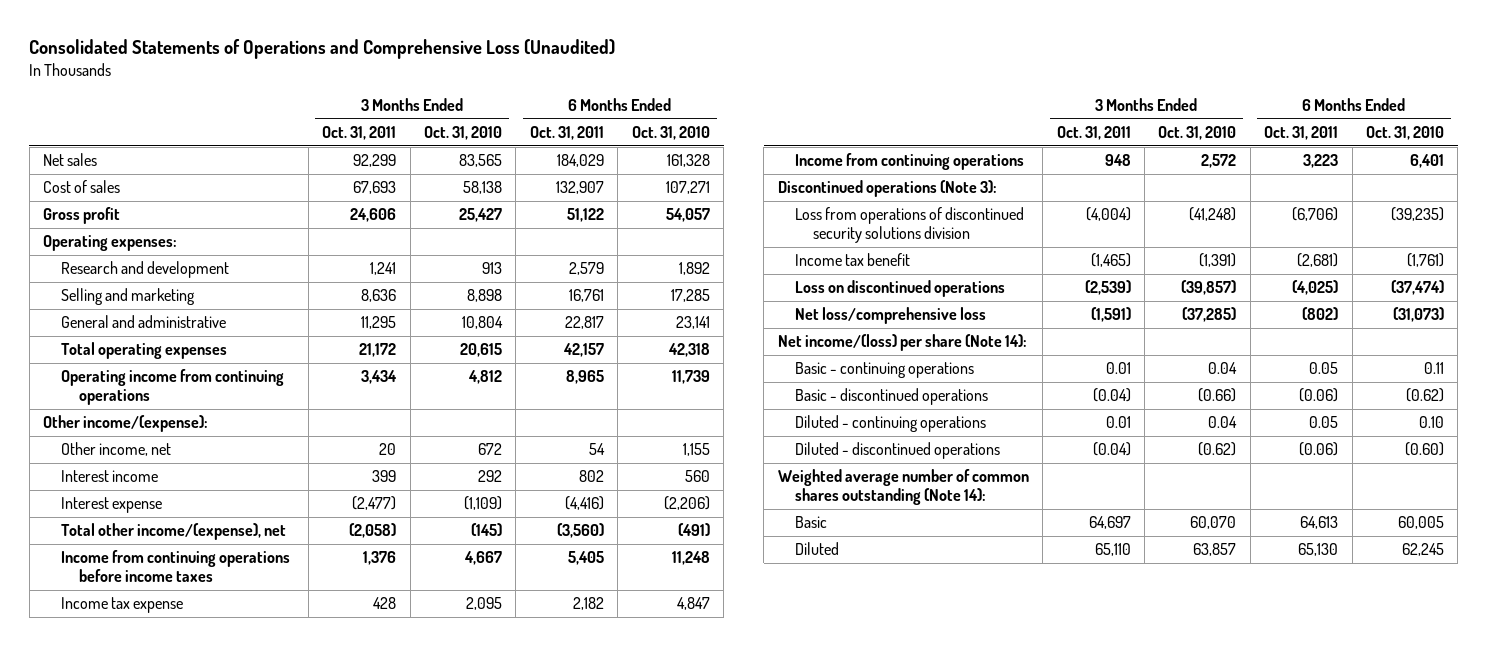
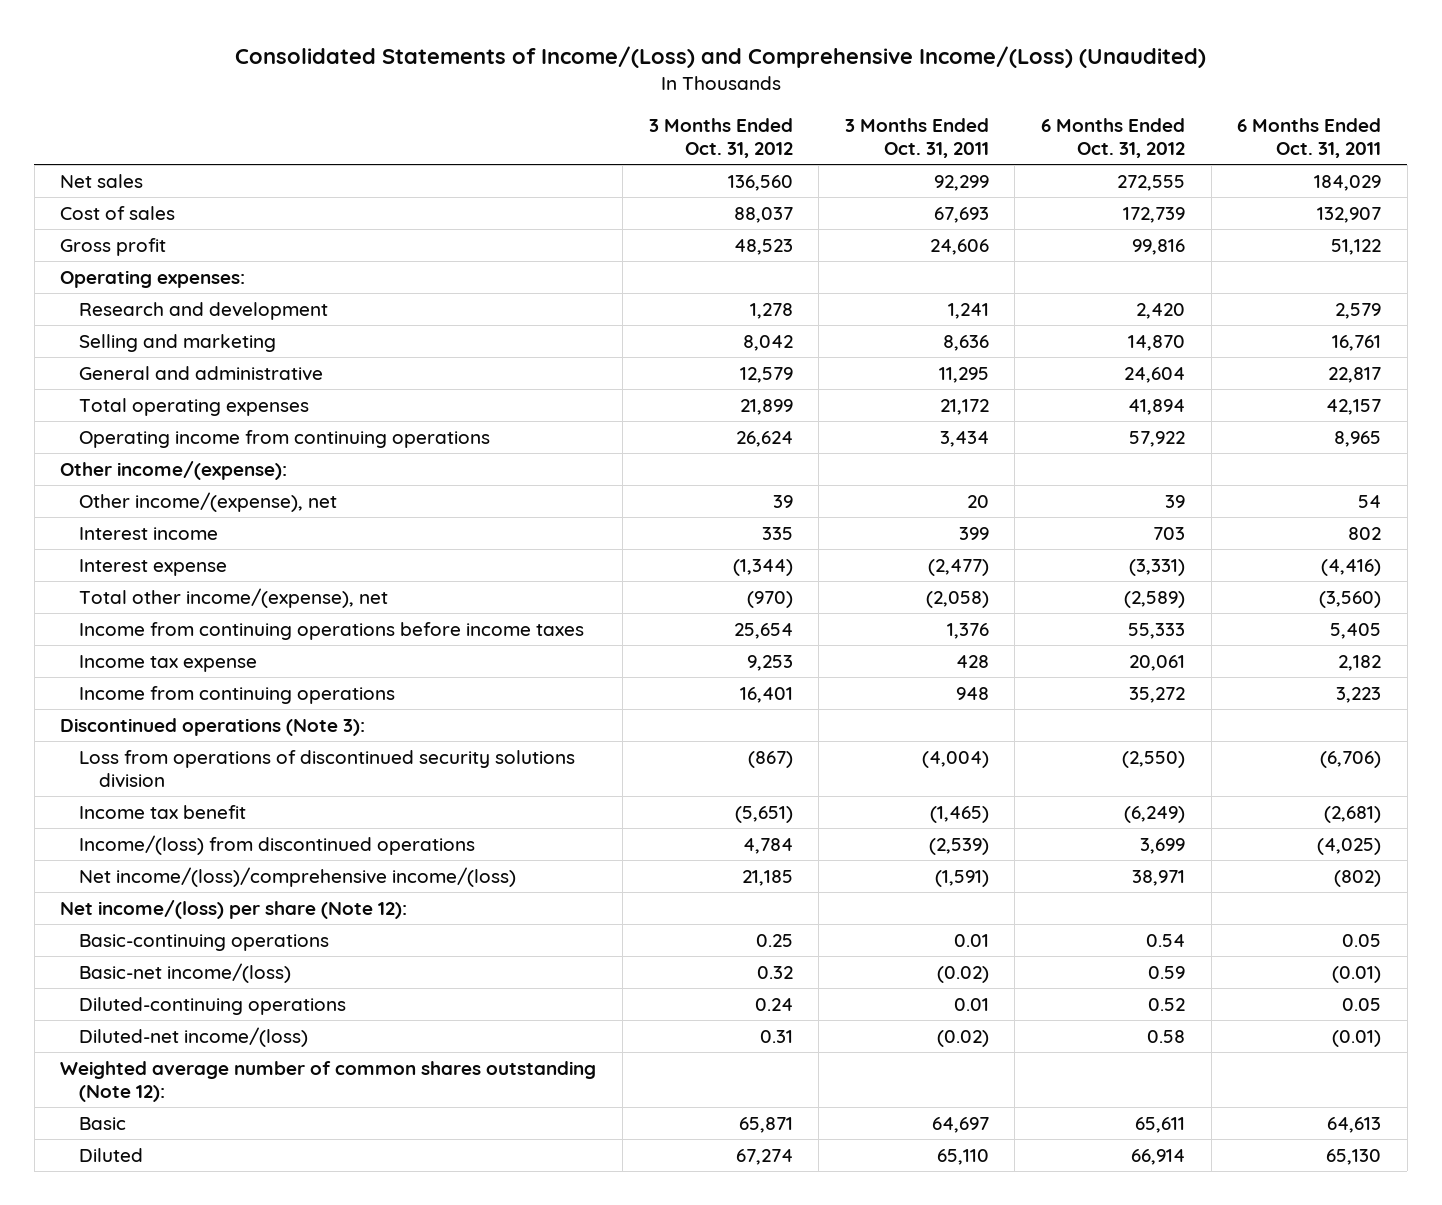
[29,39,616,60] Consolidated Statements of Operations and Comprehensive Loss (Unaudited) -> [234,45,1206,68] Consolidated Statements of Income/(Loss) and Comprehensive Income/(Loss) (Unaudited)
[424,126,503,141] Oct. 31, 2010 -> none
[631,126,710,141] Oct. 31, 2010 -> none
none -> [648,117,793,158] 3 Months Ended Oct. 31, 2012
none -> [1040,117,1185,158] 6 Months Ended Oct. 31, 2012
[61,442,172,457] Other income, net -> [79,491,338,512] Other income/(expense), net
[795,388,989,406] Basic - discontinued operations -> none
[795,442,1001,460] Diluted - discontinued operations -> none
[795,280,1006,298] Loss on discontinued operations -> [79,834,476,855] Income/(loss) from discontinued operations
[795,307,987,325] Net loss/comprehensive loss -> [79,866,517,887] Net income/(loss)/comprehensive income/(loss)
[777,334,1027,352] Net income/(loss) per share (Note 14): -> [60,899,408,919] Net income/(loss) per share (Note 12):
[795,362,975,379] Basic - continuing operations -> [79,933,330,951] Basic-continuing operations
none -> [79,962,292,983] Basic-net income/(loss)
[795,415,987,433] Diluted - continuing operations -> [79,996,347,1015] Diluted-continuing operations
none -> [79,1026,309,1047] Diluted-net income/(loss)
[777,469,1029,505] Weighted average number of common shares outstanding (Note 14): -> [60,1060,597,1103] Weighted average number of common shares outstanding (Note 12):

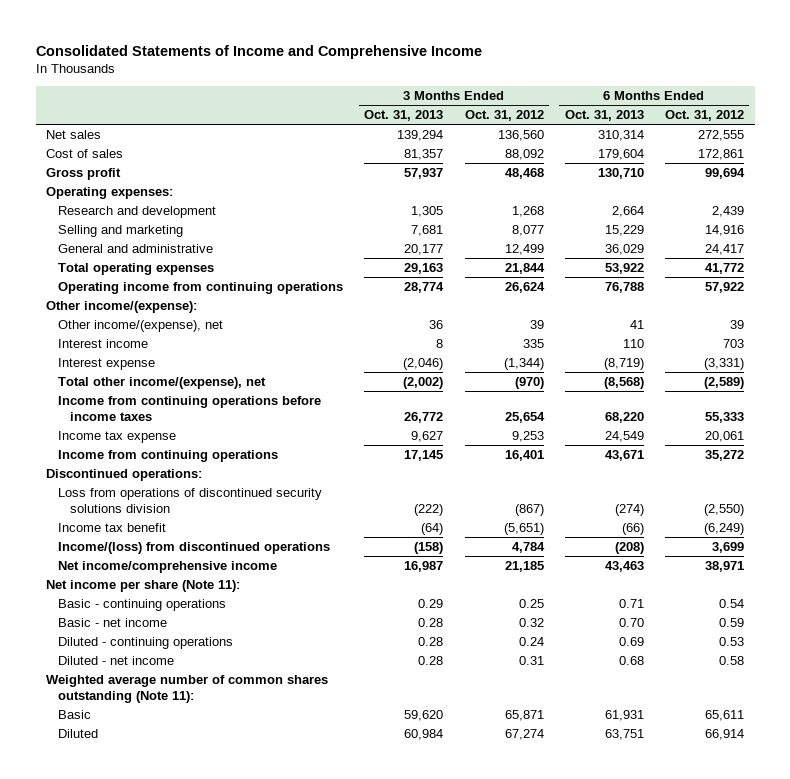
[234,45,1206,68] Consolidated Statements of Income/(Loss) and Comprehensive Income/(Loss) (Unaudited) -> [35,44,482,59] Consolidated Statements of Income and Comprehensive Income
[844,117,989,158] 3 Months Ended Oct. 31, 2011 -> none
[1237,117,1382,158] 6 Months Ended Oct. 31, 2011 -> none
none -> [364,110,444,122] Oct. 31, 2013
none -> [564,110,644,122] Oct. 31, 2013
[733,206,793,223] 88,037 -> [504,149,544,161] 88,092
[1122,206,1185,223] 172,739 -> [698,149,745,161] 172,861
[733,238,793,255] 48,523 -> [504,168,544,180] 48,468
[1131,238,1185,255] 99,816 -> [705,168,746,180] 99,694
[749,302,793,319] 1,278 -> [511,206,544,218] 1,268
[1135,302,1185,319] 2,420 -> [712,206,745,218] 2,439
[742,334,793,351] 8,042 -> [511,225,544,237] 8,077
[1127,334,1185,351] 14,870 -> [705,225,745,237] 14,916
[739,366,793,383] 12,579 -> [504,244,544,256] 12,499
[1123,366,1185,383] 24,604 -> [705,244,745,256] 24,417
[739,398,793,415] 21,899 -> [504,263,545,275] 21,844
[1127,398,1185,415] 41,894 -> [705,263,745,275] 41,772
[60,717,366,736] Discontinued operations (Note 3): -> [46,469,203,482] Discontinued operations:
[79,866,517,887] Net income/(loss)/comprehensive income/(loss) -> [58,561,278,574] Net income/comprehensive income
[60,899,408,919] Net income/(loss) per share (Note 12): -> [46,580,241,593] Net income per share (Note 11):
[79,933,330,951] Basic-continuing operations -> [58,599,227,612] Basic - continuing operations
[79,962,292,983] Basic-net income/(loss) -> [58,618,168,628] Basic - net income
[79,996,347,1015] Diluted-continuing operations -> [58,637,234,650] Diluted - continuing operations
[1147,997,1185,1011] 0.52 -> [719,637,745,647] 0.53
[79,1026,309,1047] Diluted-net income/(loss) -> [58,656,175,666] Diluted - net income
[60,1060,597,1103] Weighted average number of common shares outstanding (Note 12): -> [46,675,329,703] Weighted average number of common shares outstanding (Note 11):

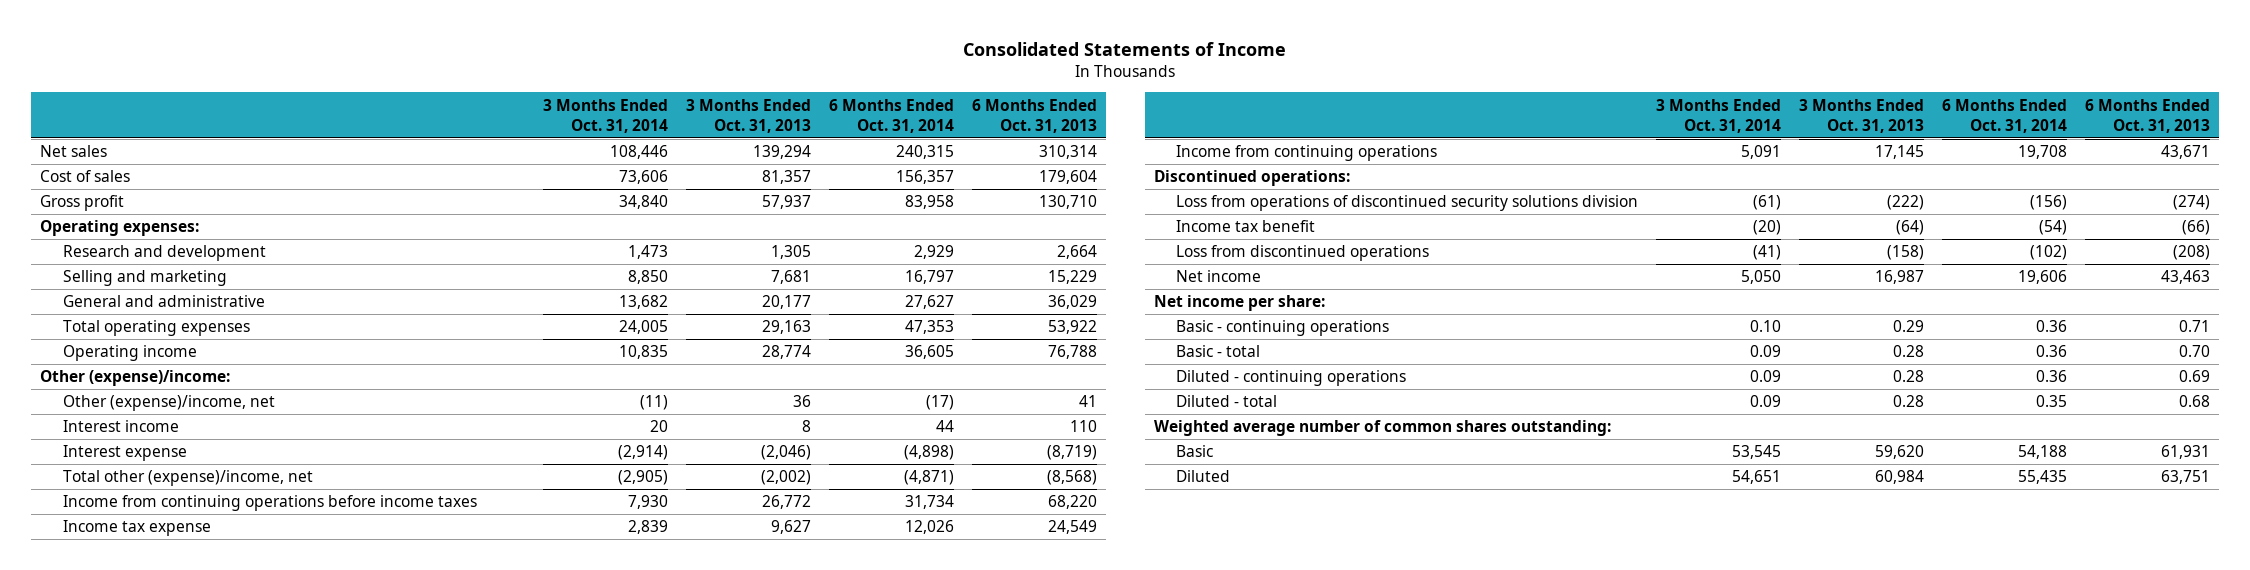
[35,44,482,59] Consolidated Statements of Income and Comprehensive Income -> [963,41,1287,56] Consolidated Statements of Income
[464,110,544,122] Oct. 31, 2012 -> none
[665,110,745,122] Oct. 31, 2012 -> none
none -> [542,98,668,133] 3 Months Ended Oct. 31, 2014
none -> [828,98,954,133] 6 Months Ended Oct. 31, 2014
[58,282,344,295] Operating income from continuing operations -> [62,345,197,362] Operating income
[46,301,198,314] Other income/(expense): -> [40,370,231,387] Other (expense)/income:
[58,320,224,333] Other income/(expense), net -> [62,395,275,412] Other (expense)/income, net
[58,377,267,390] Total other income/(expense), net -> [62,470,313,487] Total other (expense)/income, net
[58,542,331,555] Income/(loss) from discontinued operations -> [1176,245,1430,262] Loss from discontinued operations
[58,561,278,574] Net income/comprehensive income -> [1176,270,1262,283] Net income
[46,580,241,593] Net income per share (Note 11): -> [1153,295,1325,312] Net income per share:
[58,618,168,628] Basic - net income -> [1176,345,1261,358] Basic - total
[58,656,175,666] Diluted - net income -> [1176,395,1278,408] Diluted - total
[46,675,329,703] Weighted average number of common shares outstanding (Note 11): -> [1153,420,1611,437] Weighted average number of common shares outstanding:

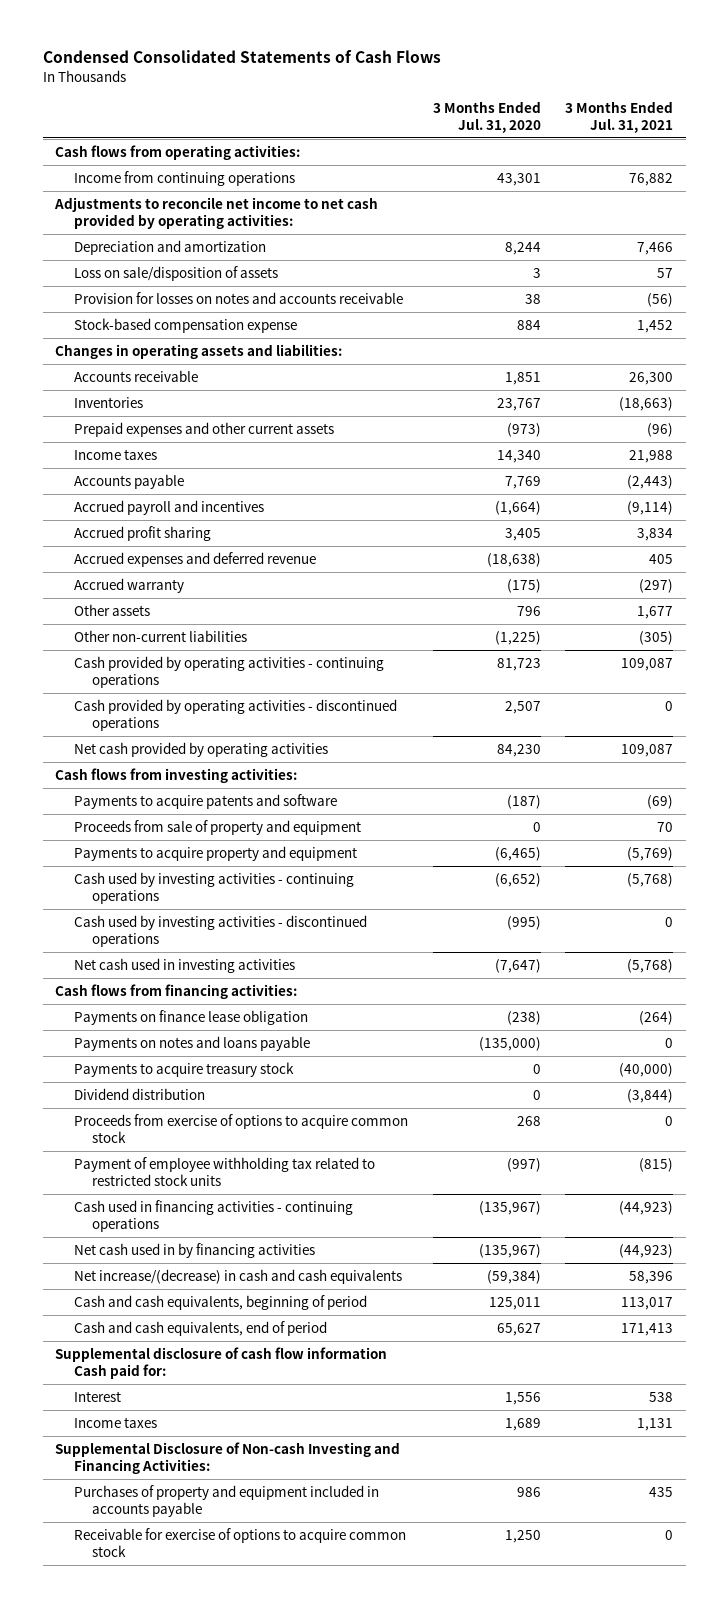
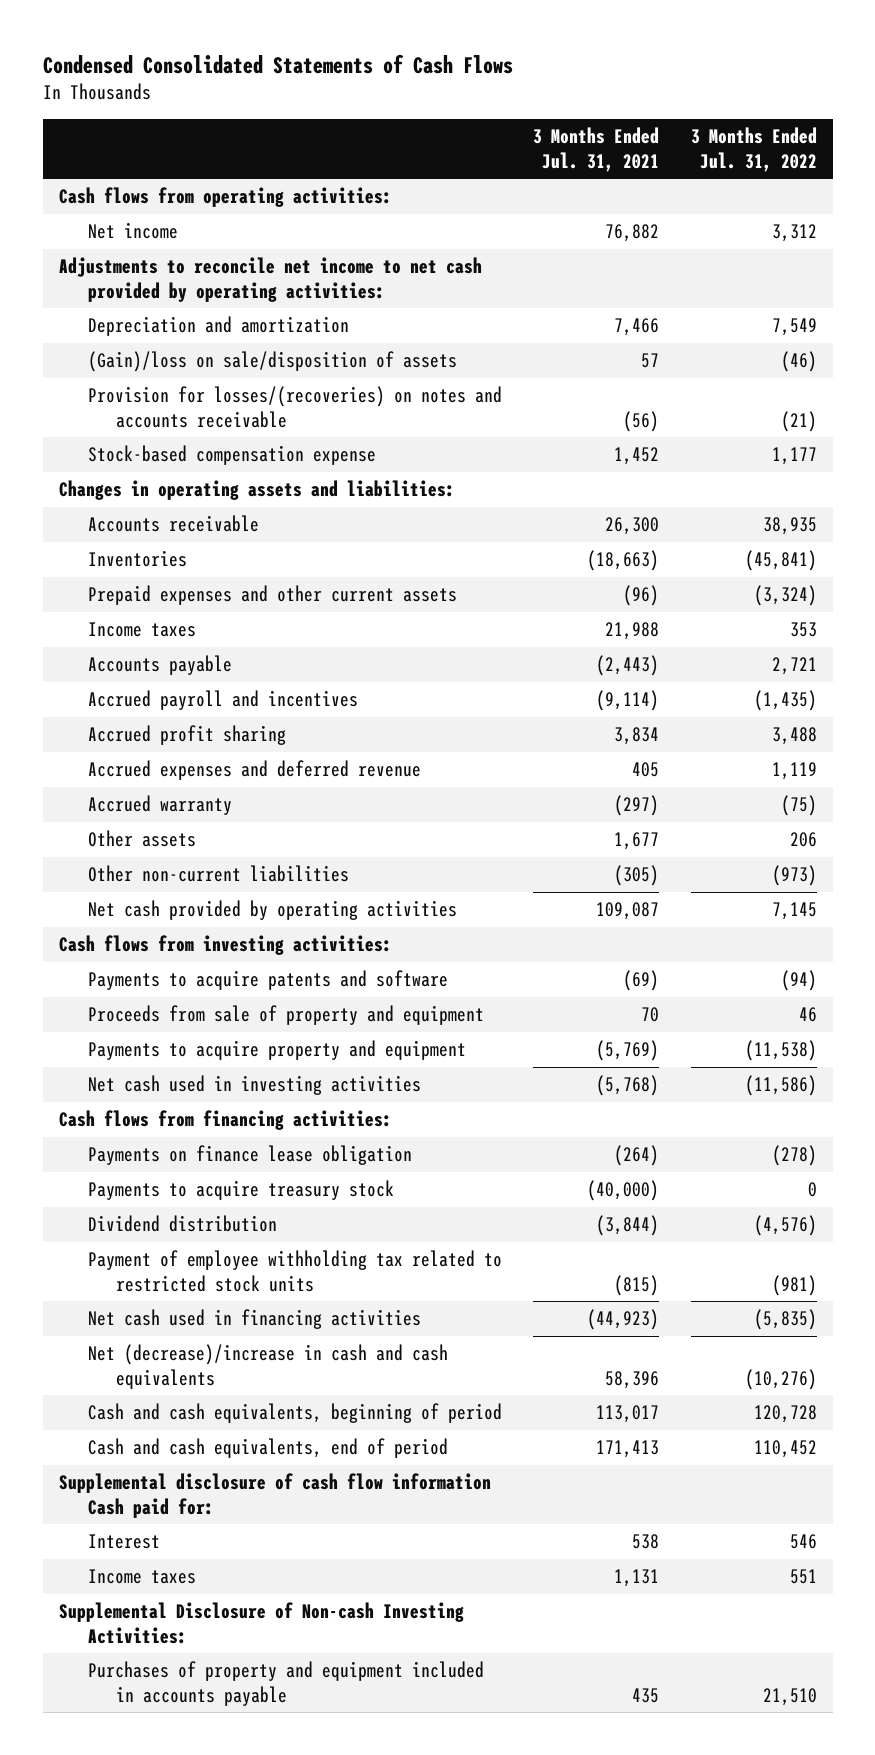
[432,100,541,133] 3 Months Ended Jul. 31, 2020 -> none
none -> [690,126,817,172] 3 Months Ended Jul. 31, 2022
[73,170,295,186] Income from continuing operations -> [87,222,178,240] Net income
[73,265,278,281] Loss on sale/disposition of assets -> [87,351,457,373] (Gain)/loss on sale/disposition of assets
[73,291,403,304] Provision for losses on notes and accounts receivable -> [87,386,502,428] Provision for losses/(recoveries) on notes and accounts receivable
[73,655,384,688] Cash provided by operating activities - continuing operations -> none
[73,698,397,731] Cash provided by operating activities - discontinued operations -> none
[73,871,354,904] Cash used by investing activities - continuing operations -> none
[73,914,367,947] Cash used by investing activities - discontinued operations -> none
[73,1035,310,1051] Payments on notes and loans payable -> none
[73,1113,408,1143] Proceeds from exercise of options to acquire common stock -> none
[73,1199,353,1232] Cash used in financing activities - continuing operations -> none
[73,1242,315,1258] Net cash used in by financing activities -> [87,1309,421,1330] Net cash used in financing activities
[73,1268,402,1284] Net increase/(decrease) in cash and cash equivalents -> [87,1344,448,1389] Net (decrease)/increase in cash and cash equivalents
[55,1441,401,1474] Supplemental Disclosure of Non-cash Investing and Financing Activities: -> [58,1602,464,1644] Supplemental Disclosure of Non-cash Investing Activities:
[73,1527,406,1557] Receivable for exercise of options to acquire common stock -> none

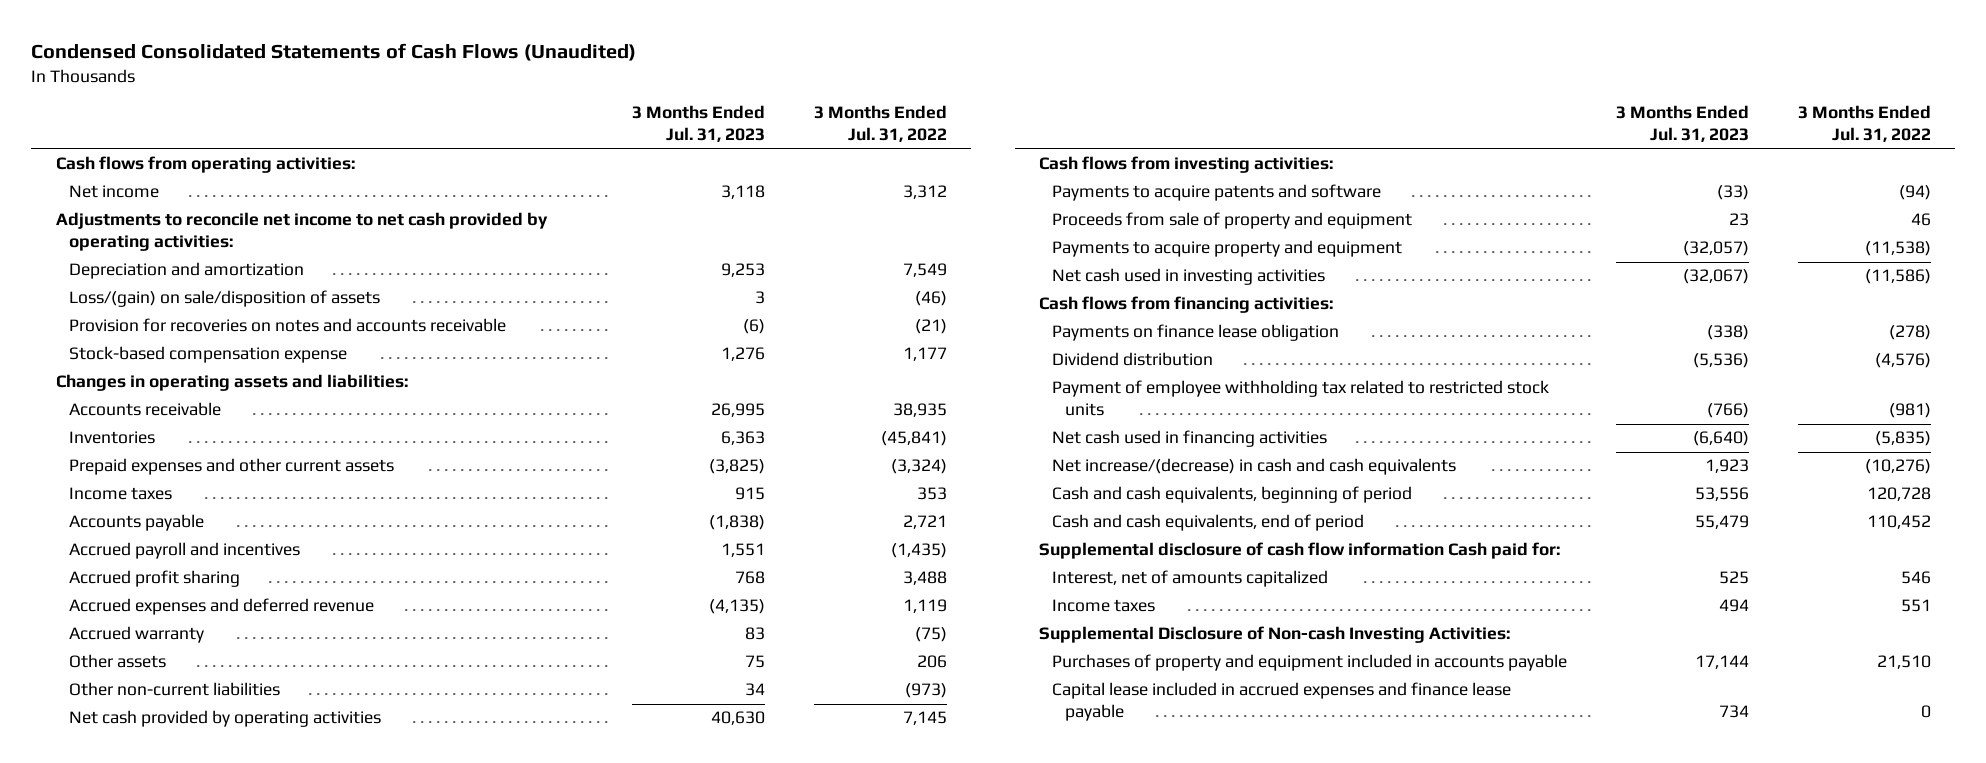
[42,53,513,74] Condensed Consolidated Statements of Cash Flows -> [31,43,637,62] Condensed Consolidated Statements of Cash Flows (Unaudited)
[533,126,660,172] 3 Months Ended Jul. 31, 2021 -> none
none -> [632,105,766,143] 3 Months Ended Jul. 31, 2023
[87,351,457,373] (Gain)/loss on sale/disposition of assets -> [68,290,380,308] Loss/(gain) on sale/disposition of assets
[87,386,502,428] Provision for losses/(recoveries) on notes and accounts receivable -> [68,318,506,333] Provision for recoveries on notes and accounts receivable
[87,1180,394,1201] Payments to acquire treasury stock -> none
[87,1344,448,1389] Net (decrease)/increase in cash and cash equivalents -> [1052,458,1457,476] Net increase/(decrease) in cash and cash equivalents
[87,1534,160,1550] Interest -> [1052,570,1329,588] Interest, net of amounts capitalized
none -> [1052,682,1512,722] Capital lease included in accrued expenses and finance lease payable

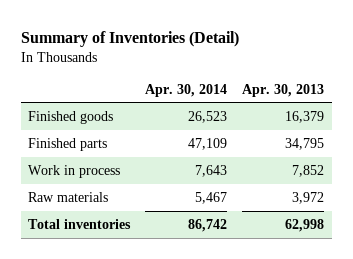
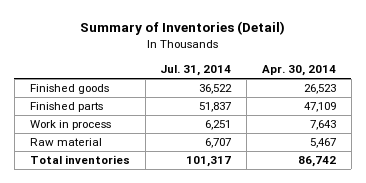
[242,83,325,97] Apr. 30, 2013 -> none
none -> [160,64,232,76] Jul. 31, 2014
[28,191,109,202] Raw materials -> [29,138,102,147] Raw material

